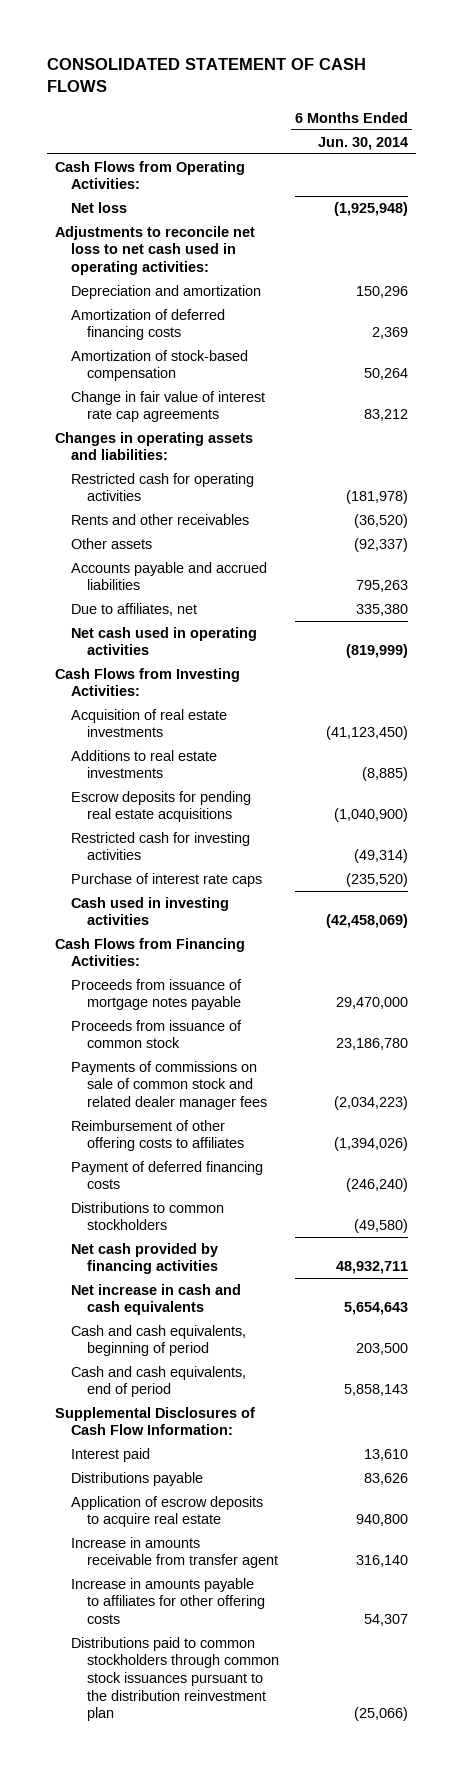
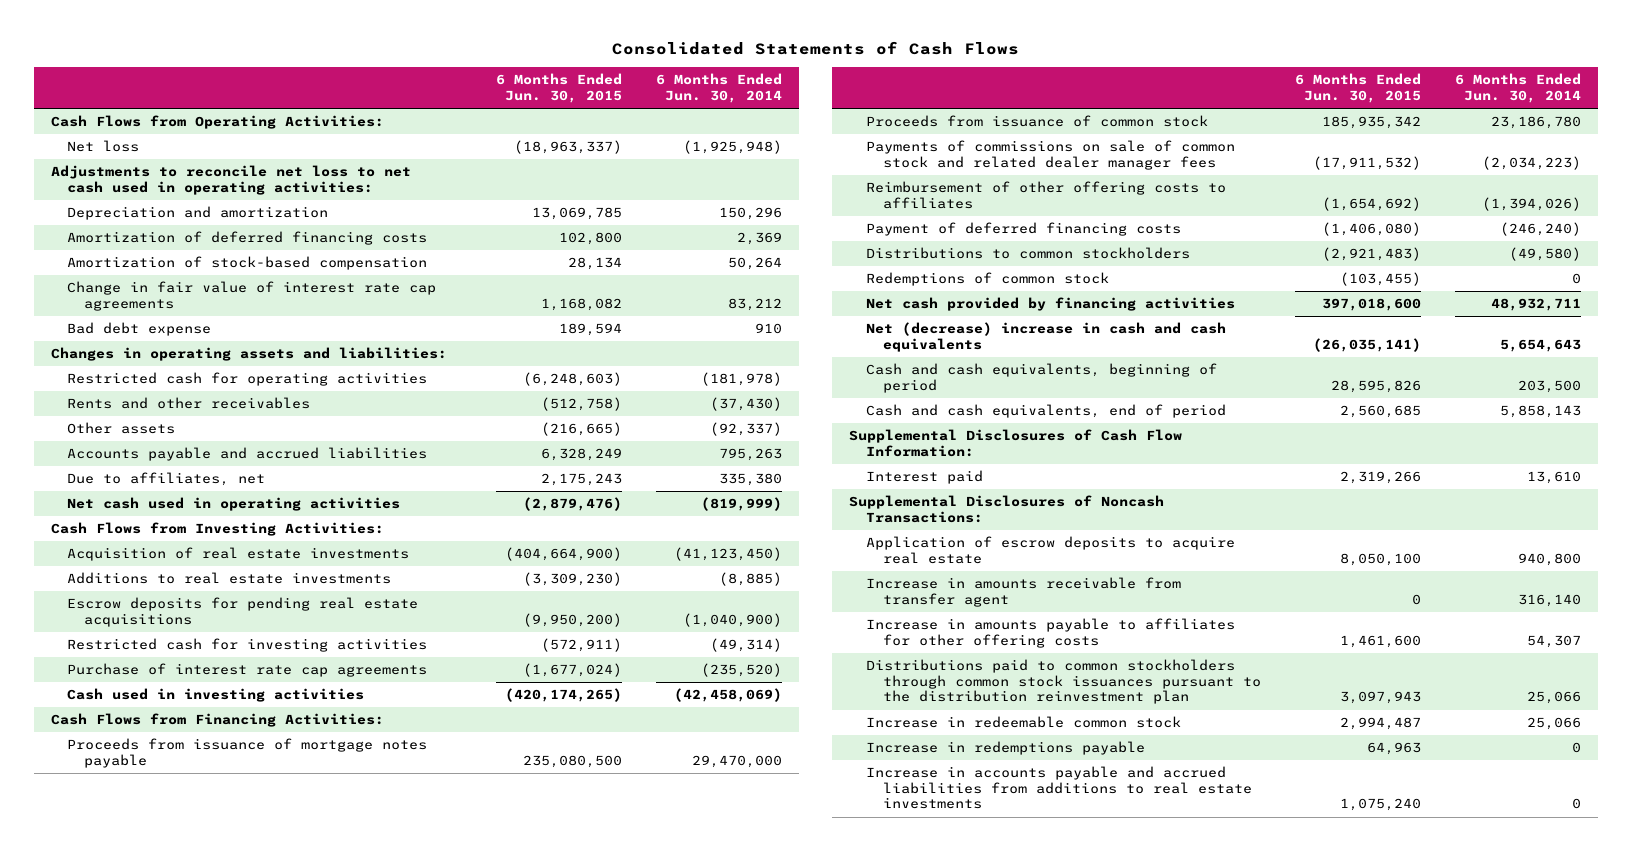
[47,57,367,92] CONSOLIDATED STATEMENT OF CASH FLOWS -> [611,40,1019,55] Consolidated Statements of Cash Flows
none -> [496,73,623,103] 6 Months Ended Jun. 30, 2015
none -> [67,322,212,337] Bad debt expense
[354,513,409,528] (36,520) -> [710,397,783,412] (37,430)
[71,872,263,887] Purchase of interest rate caps -> [67,663,428,678] Purchase of interest rate cap agreements
none -> [865,272,1109,287] Redemptions of common stock
[71,1283,242,1316] Net increase in cash and cash equivalents -> [865,322,1226,352] Net (decrease) increase in cash and cash equivalents
[71,1471,204,1486] Distributions payable -> none
none -> [849,495,1165,523] Supplemental Disclosures of Noncash Transactions:
[354,1707,409,1722] (25,066) -> [1526,691,1581,705] 25,066
none -> [865,716,1181,729] Increase in redeemable common stock
none -> [865,741,1145,756] Increase in redemptions payable
none -> [865,766,1252,810] Increase in accounts payable and accrued liabilities from additions to real estate investments

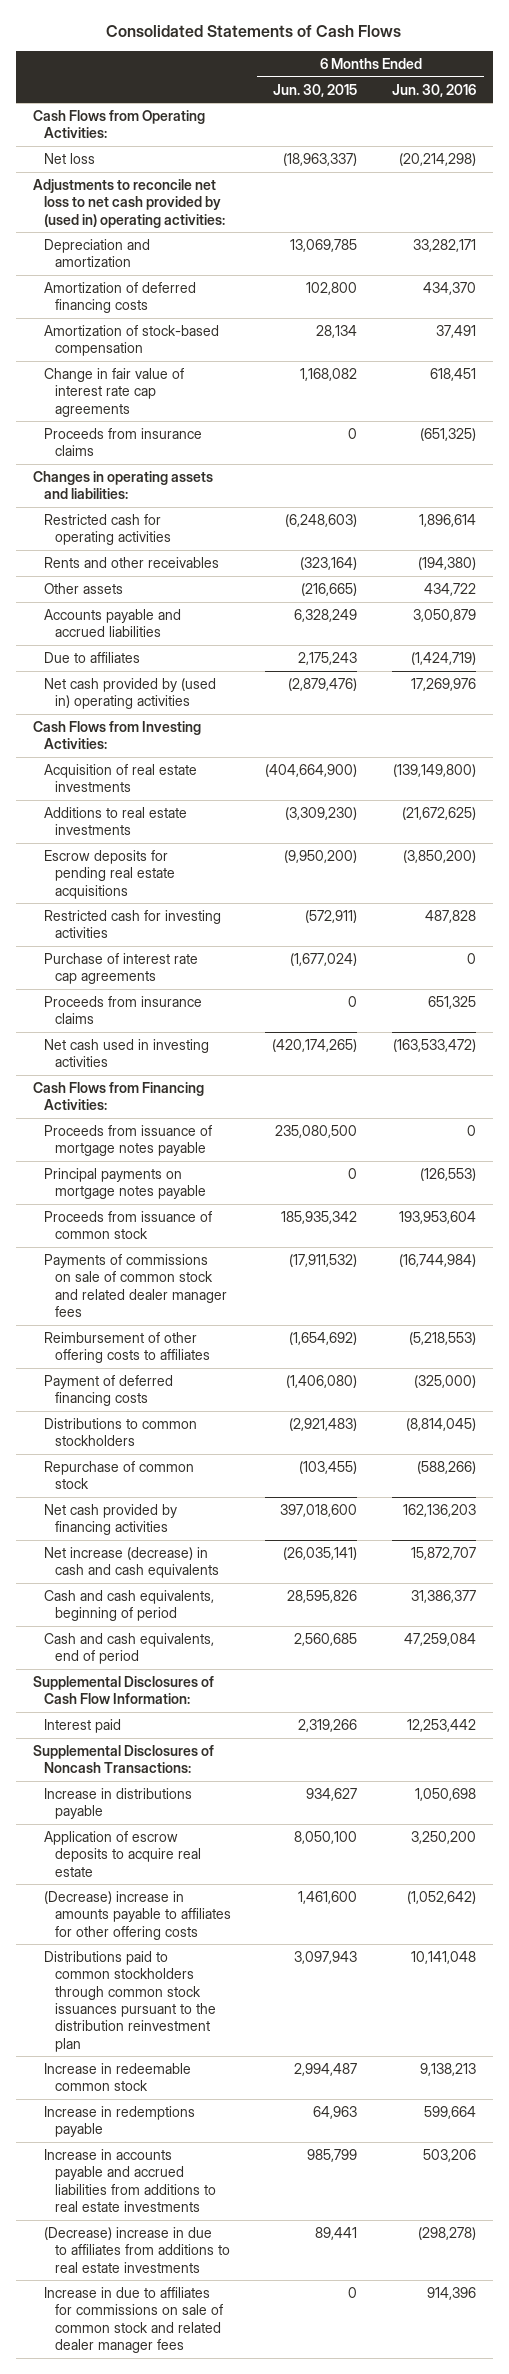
[656,73,783,103] 6 Months Ended Jun. 30, 2014 -> none
none -> [391,83,476,97] Jun. 30, 2016
[50,165,411,195] Adjustments to reconcile net loss to net cash used in operating activities: -> [32,178,225,228] Adjustments to reconcile net loss to net cash provided by (used in) operating activities:
[67,322,212,337] Bad debt expense -> none
none -> [43,427,202,457] Proceeds from insurance claims
[541,397,623,412] (512,758) -> [300,556,358,570] (323,164)
[67,472,266,487] Due to affiliates, net -> [43,651,140,663] Due to affiliates
[67,497,401,512] Net cash used in operating activities -> [43,677,216,710] Net cash provided by (used in) operating activities
none -> [43,995,202,1025] Proceeds from insurance claims
[67,688,365,703] Cash used in investing activities -> [43,1038,209,1068] Net cash used in investing activities
none -> [43,1167,207,1200] Principal payments on mortgage notes payable
[865,272,1109,287] Redemptions of common stock -> [43,1460,194,1490] Repurchase of common stock
[865,322,1226,352] Net (decrease) increase in cash and cash equivalents -> [43,1546,220,1579] Net increase (decrease) in cash and cash equivalents
none -> [43,1787,192,1820] Increase in distributions payable
[865,577,1181,607] Increase in amounts receivable from transfer agent -> none
[865,618,1235,648] Increase in amounts payable to affiliates for other offering costs -> [43,1890,232,1940] (Decrease) increase in amounts payable to affiliates for other offering costs
[1339,798,1421,812] 1,075,240 -> [307,2148,358,2162] 985,799
none -> [43,2226,231,2273] (Decrease) increase in due to affiliates from additions to real estate investments
none -> [43,2286,224,2353] Increase in due to affiliates for commissions on sale of common stock and related dealer manager fees

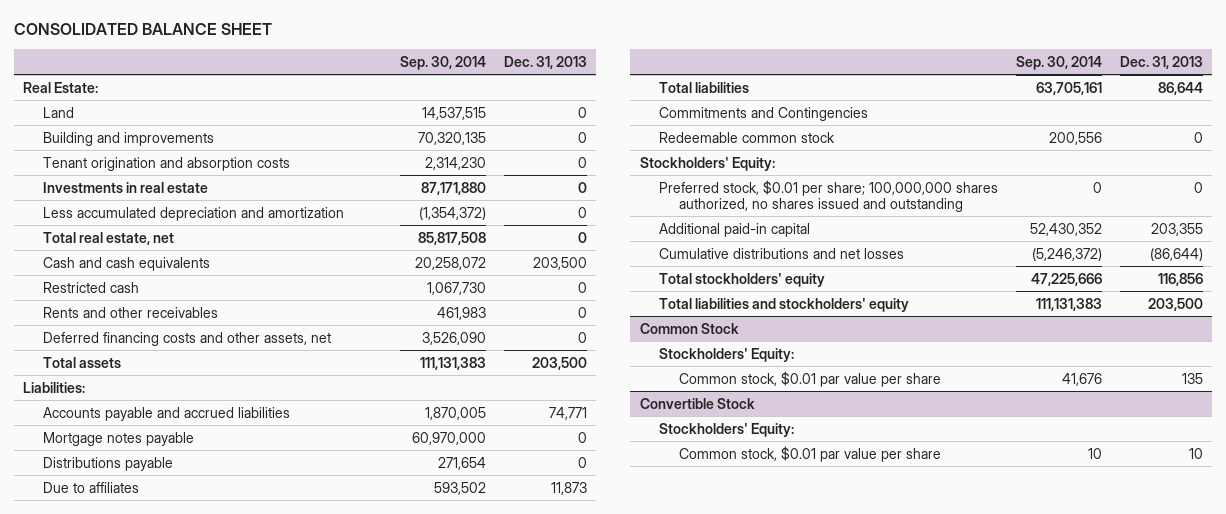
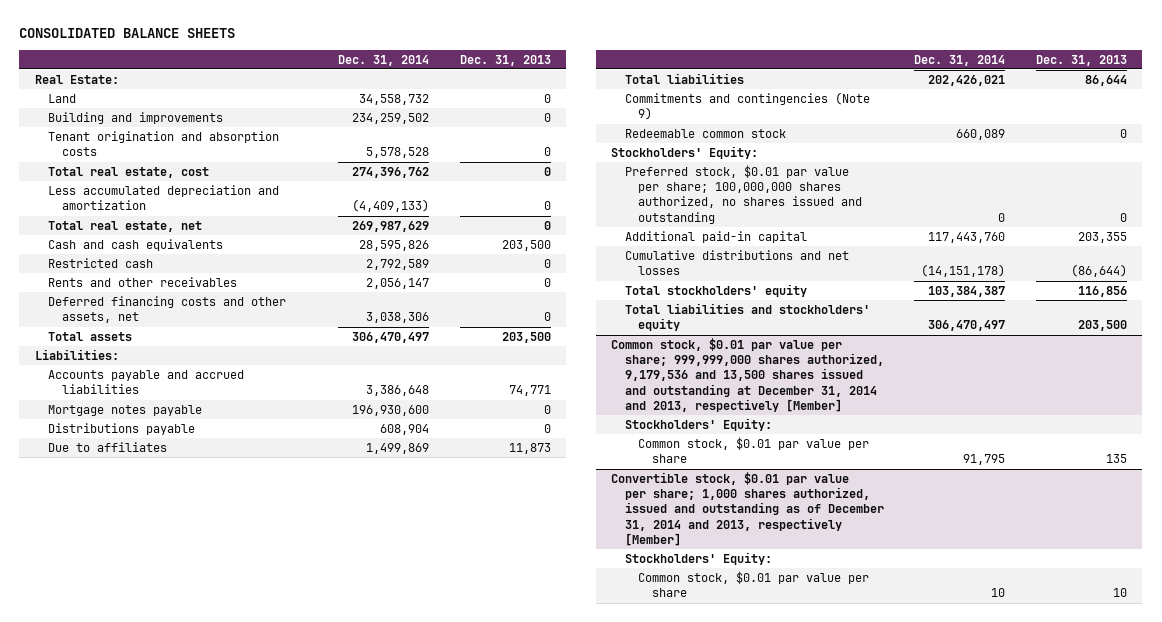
[13,23,272,36] CONSOLIDATED BALANCE SHEET -> [19,27,236,38] CONSOLIDATED BALANCE SHEETS
[399,55,486,70] Sep. 30, 2014 -> none
none -> [337,54,429,66] Dec. 31, 2014
[42,181,208,193] Investments in real estate -> [48,167,210,179] Total real estate, cost
[659,106,869,121] Commitments and Contingencies -> [624,92,870,121] Commitments and contingencies (Note 9)
[659,179,999,212] Preferred stock, $0.01 per share; 100,000,000 shares authorized, no shares issued and outstanding -> [624,165,863,224] Preferred stock, $0.01 par value per share; 100,000,000 shares authorized, no shares issued and outstanding
[639,322,739,334] Common Stock -> none
none -> [610,338,884,412] Common stock, $0.01 par value per share; 999,999,000 shares authorized, 9,179,536 and 13,500 shares issued and outstanding at December 31, 2014 and 2013, respectively [Member]
[639,397,755,409] Convertible Stock -> none
none -> [610,472,884,546] Convertible stock, $0.01 par value per share; 1,000 shares authorized, issued and outstanding as of December 31, 2014 and 2013, respectively [Member]

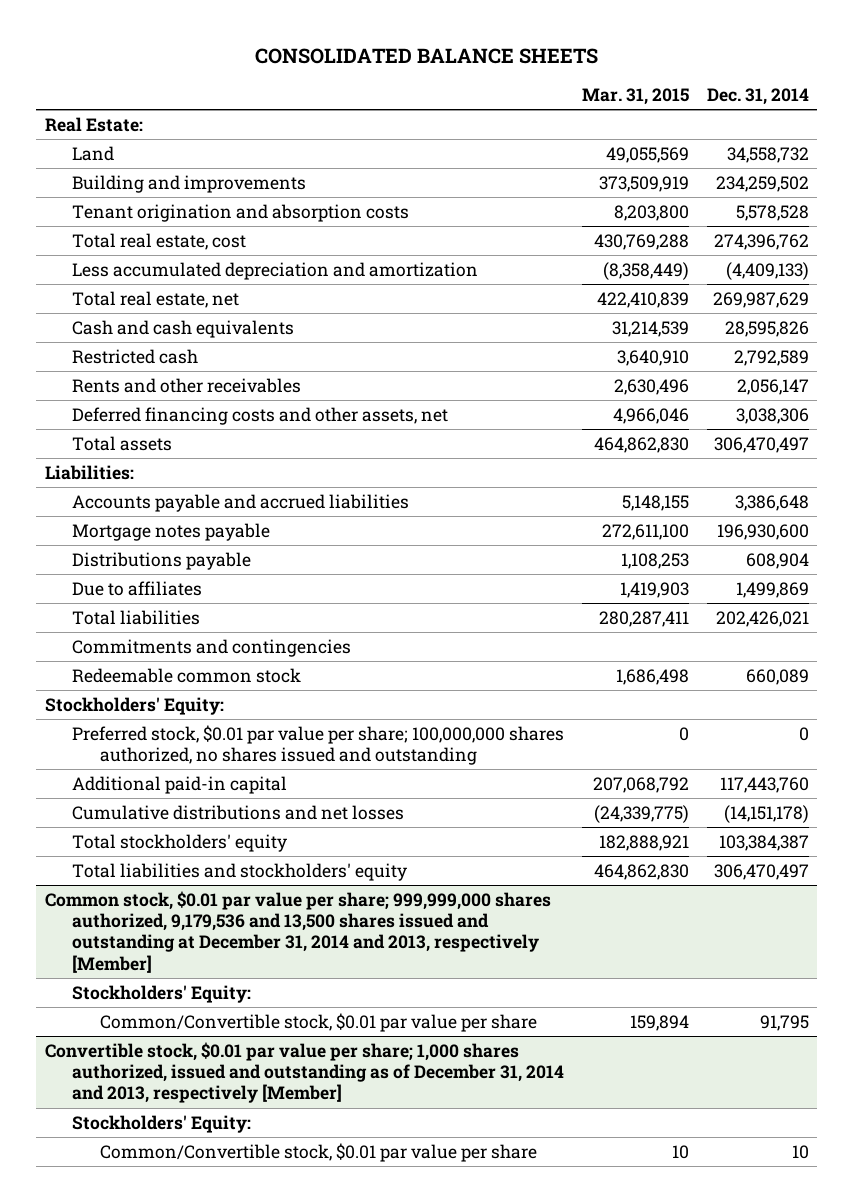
[459,54,551,66] Dec. 31, 2013 -> none
none -> [581,87,689,105] Mar. 31, 2015
[624,92,870,121] Commitments and contingencies (Note 9) -> [72,638,352,657] Commitments and contingencies
[638,437,870,464] Common stock, $0.01 par value per share -> [99,1012,537,1032] Common/Convertible stock, $0.01 par value per share
[638,571,870,598] Common stock, $0.01 par value per share -> [99,1142,537,1162] Common/Convertible stock, $0.01 par value per share

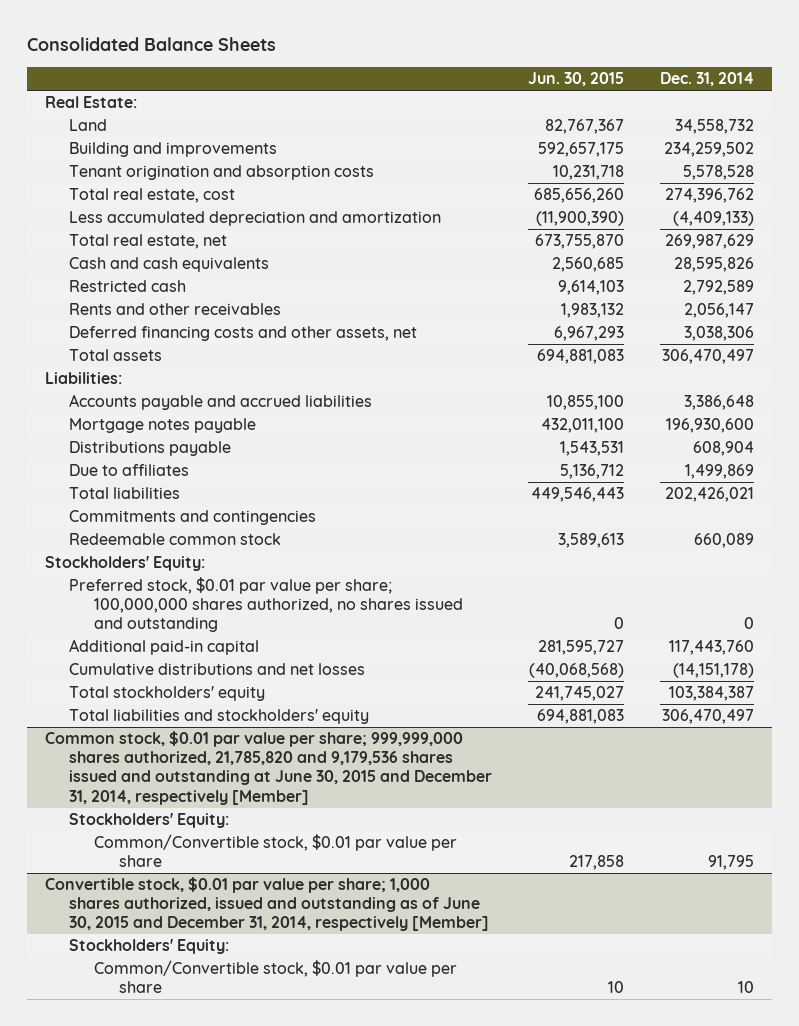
[254,47,598,64] CONSOLIDATED BALANCE SHEETS -> [26,37,276,52] Consolidated Balance Sheets
[581,87,689,105] Mar. 31, 2015 -> none
none -> [528,72,625,87] Jun. 30, 2015
[44,890,551,973] Common stock, $0.01 par value per share; 999,999,000 shares authorized, 9,179,536 and 13,500 shares issued and outstanding at December 31, 2014 and 2013, respectively [Member] -> [44,731,493,805] Common stock, $0.01 par value per share; 999,999,000 shares authorized, 21,785,820 and 9,179,536 shares issued and outstanding at June 30, 2015 and December 31, 2014, respectively [Member]
[44,1041,565,1104] Convertible stock, $0.01 par value per share; 1,000 shares authorized, issued and outstanding as of December 31, 2014 and 2013, respectively [Member] -> [44,877,490,932] Convertible stock, $0.01 par value per share; 1,000 shares authorized, issued and outstanding as of June 30, 2015 and December 31, 2014, respectively [Member]

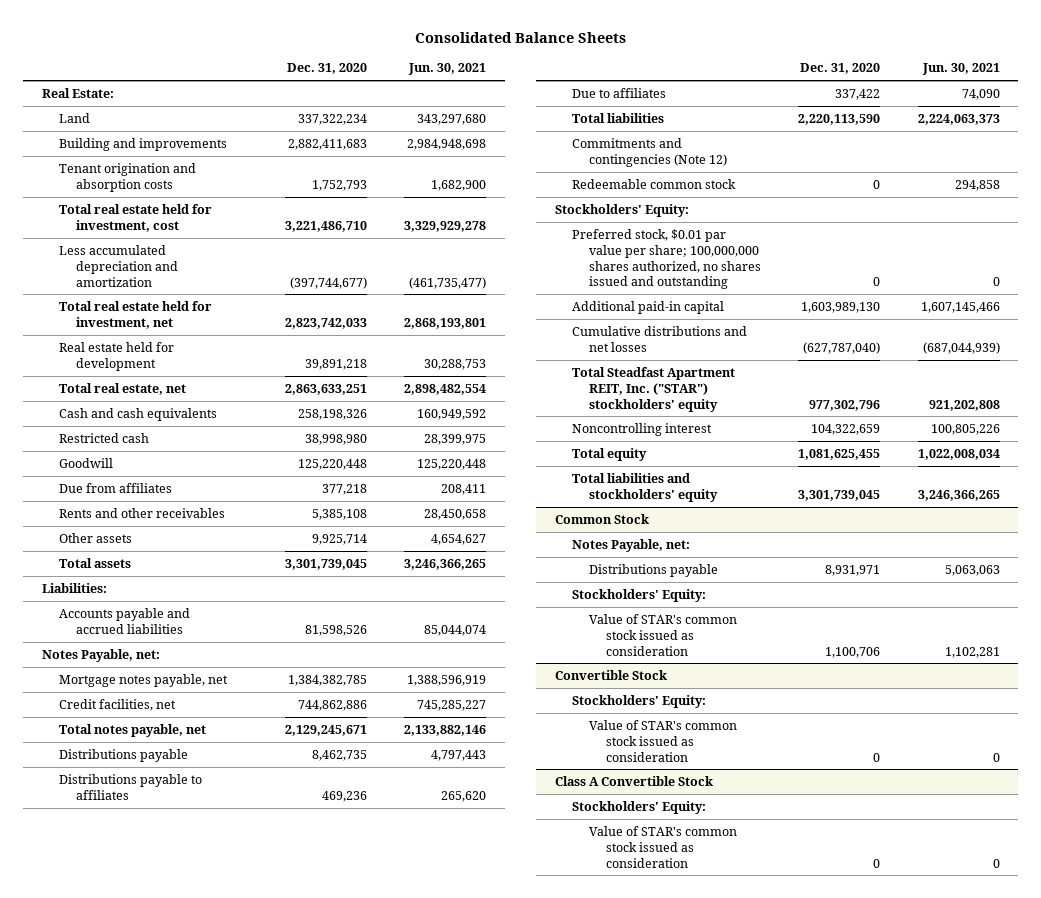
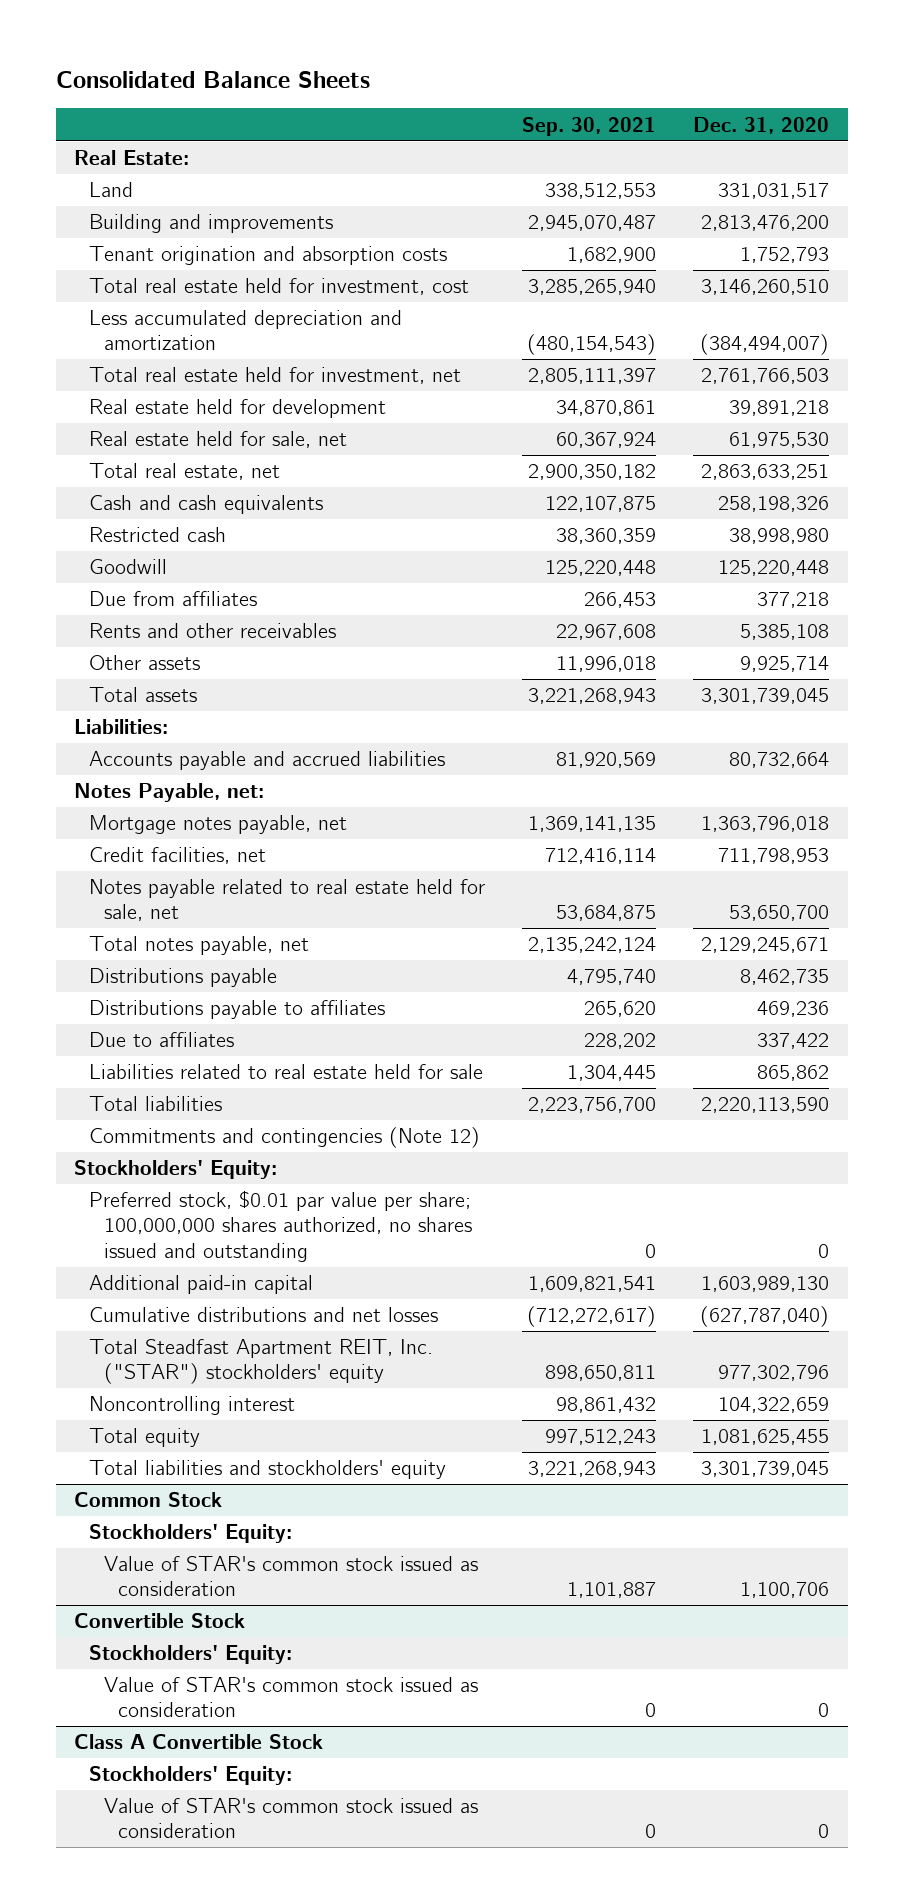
[408,63,487,76] Jun. 30, 2021 -> none
none -> [521,116,656,136] Sep. 30, 2021
[298,113,368,125] 337,322,234 -> [717,183,829,200] 331,031,517
[288,138,368,150] 2,882,411,683 -> [700,215,829,232] 2,813,476,200
[285,220,368,232] 3,221,486,710 -> [700,279,829,296] 3,146,260,510
[290,276,368,289] (397,744,677) -> [699,334,829,356] (384,494,007)
[285,317,368,329] 2,823,742,033 -> [700,368,829,385] 2,761,766,503
none -> [88,431,347,449] Real estate held for sale, net
[305,624,368,636] 81,598,526 -> [728,752,829,769] 80,732,664
[288,674,368,686] 1,384,382,785 -> [700,816,829,833] 1,363,796,018
[298,699,368,711] 744,862,886 -> [717,848,829,865] 711,798,953
none -> [88,879,485,922] Notes payable related to real estate held for sale, net
none -> [88,1064,483,1080] Liabilities related to real estate held for sale
[572,178,737,189] Redeemable common stock -> none
[572,538,691,552] Notes Payable, net: -> none
[589,563,719,577] Distributions payable -> none

